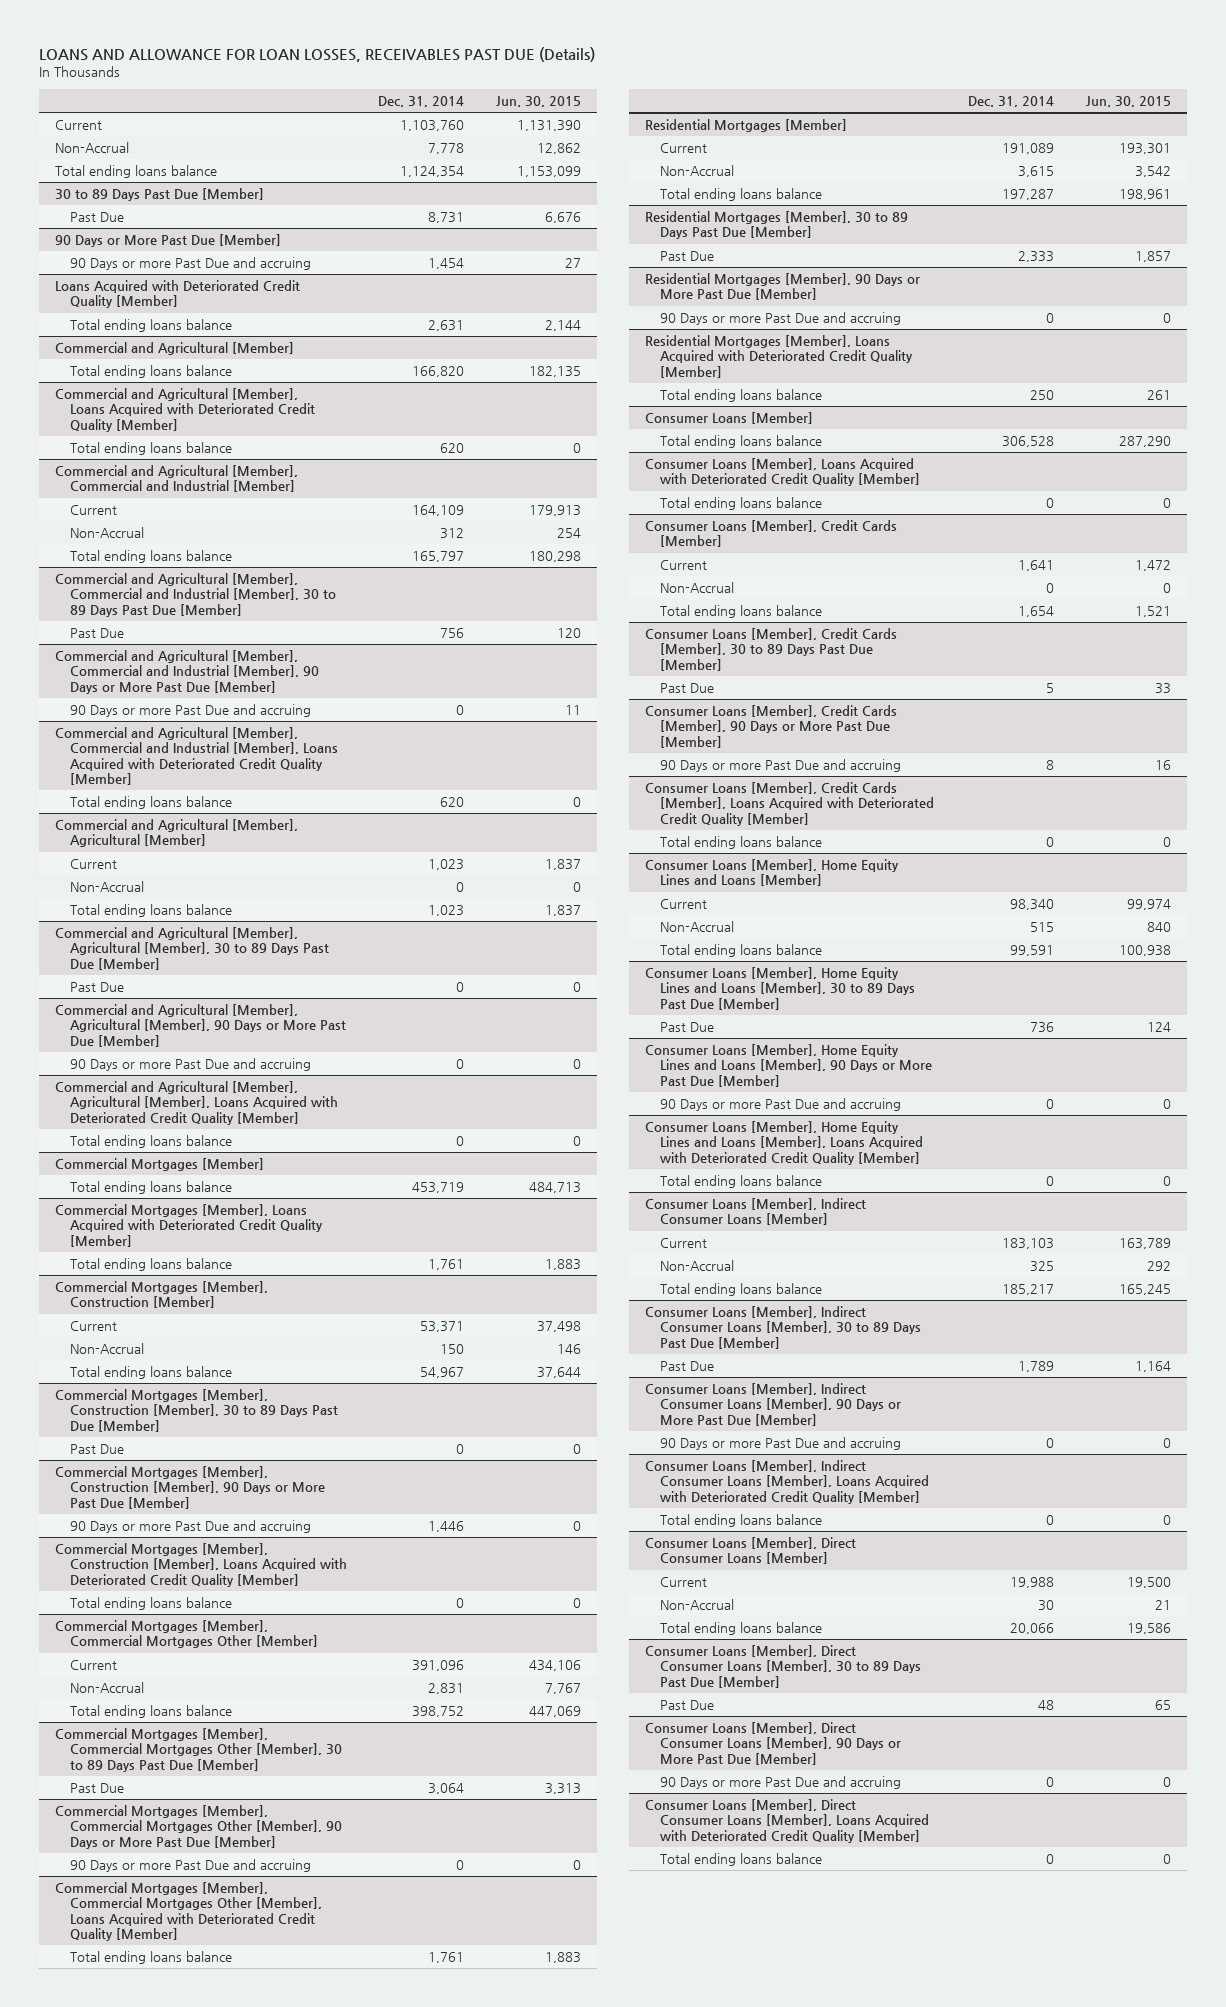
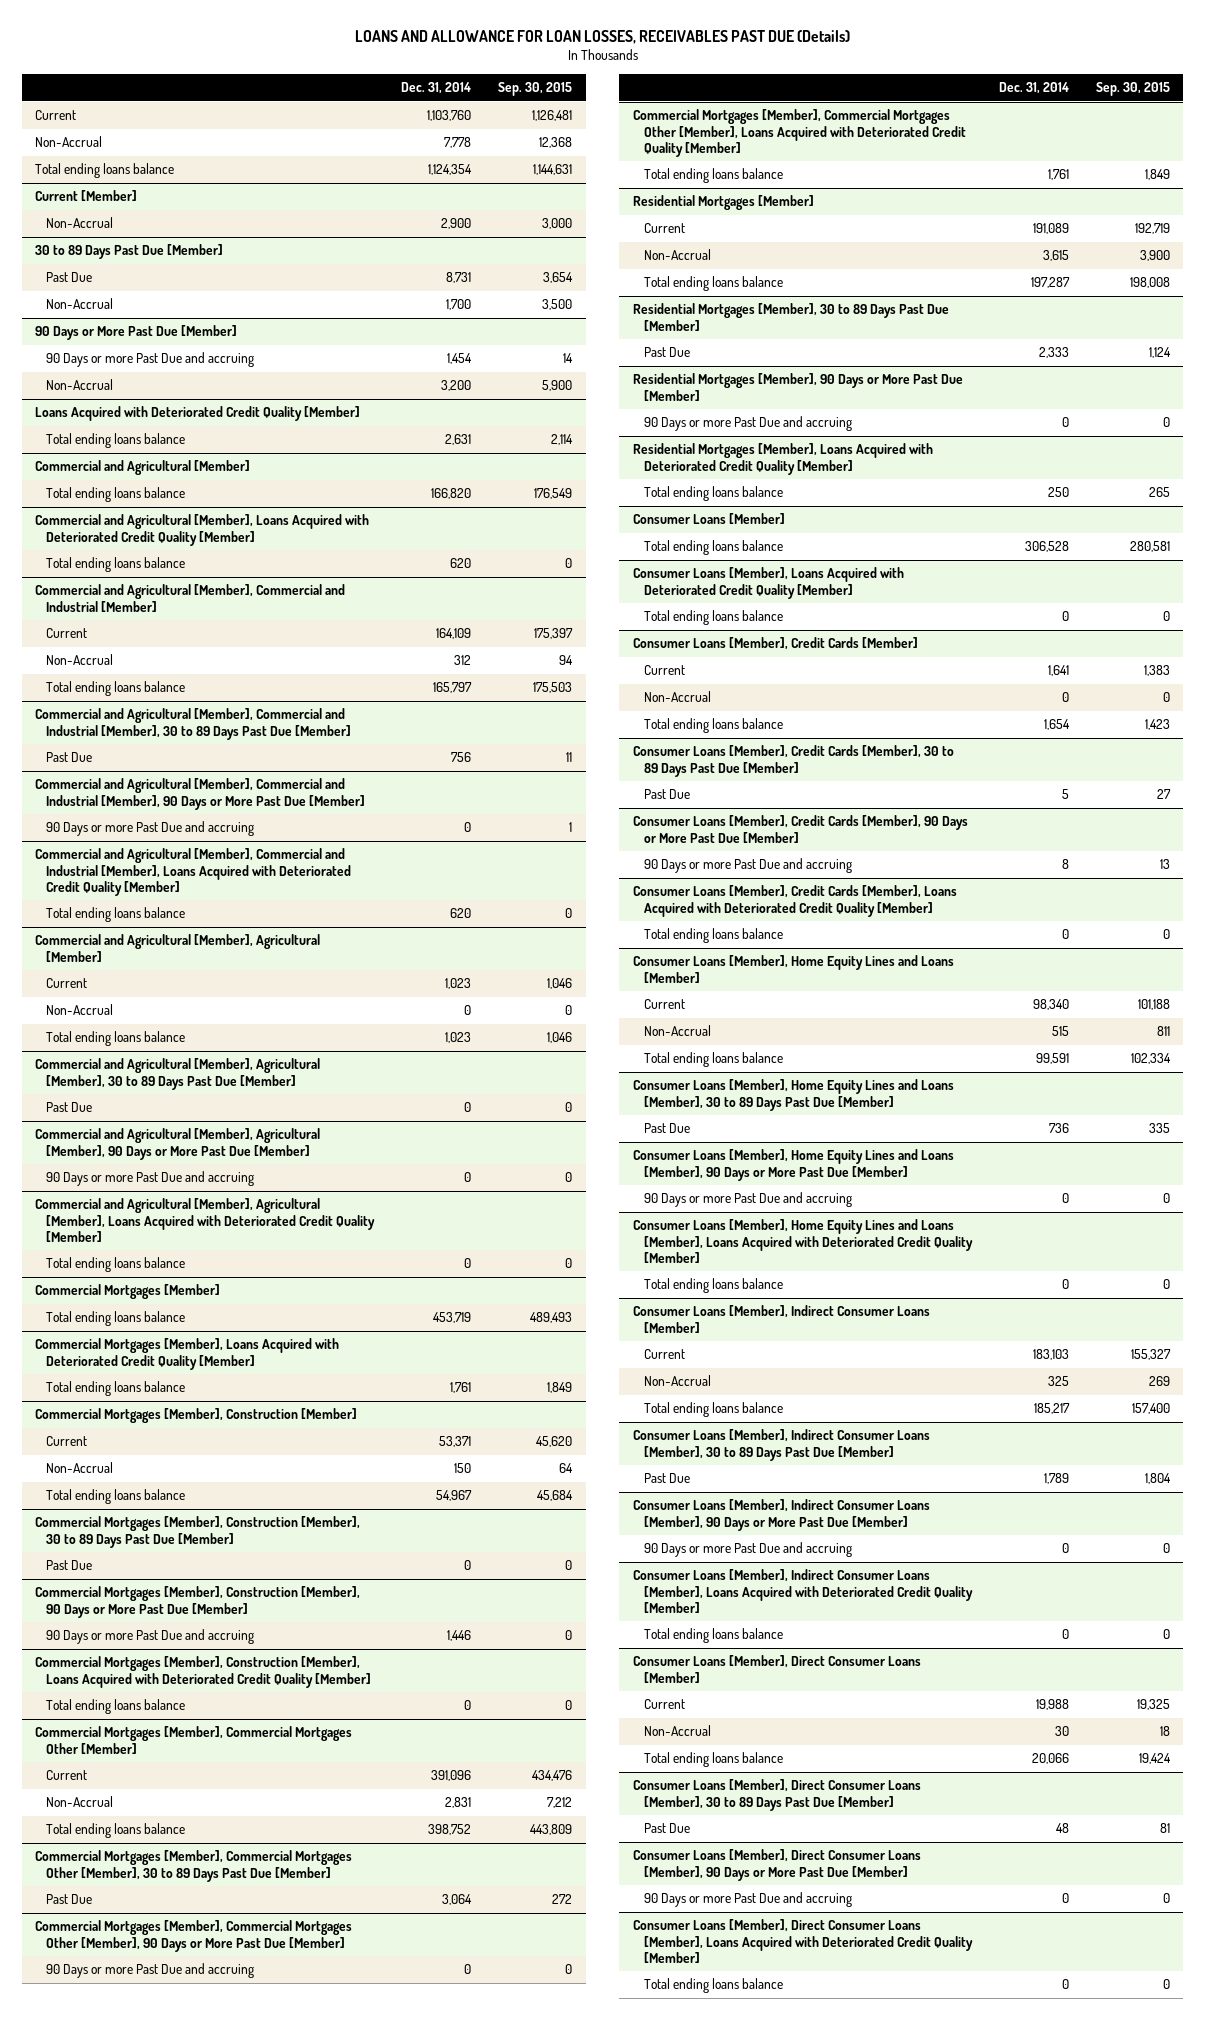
[496,95,582,107] Jun. 30, 2015 -> none
none -> [498,82,573,97] Sep. 30, 2015
none -> [35,190,138,202] Current [Member]
none -> [46,217,114,229] Non-Accrual
none -> [46,298,114,310] Non-Accrual
none -> [46,379,114,391] Non-Accrual

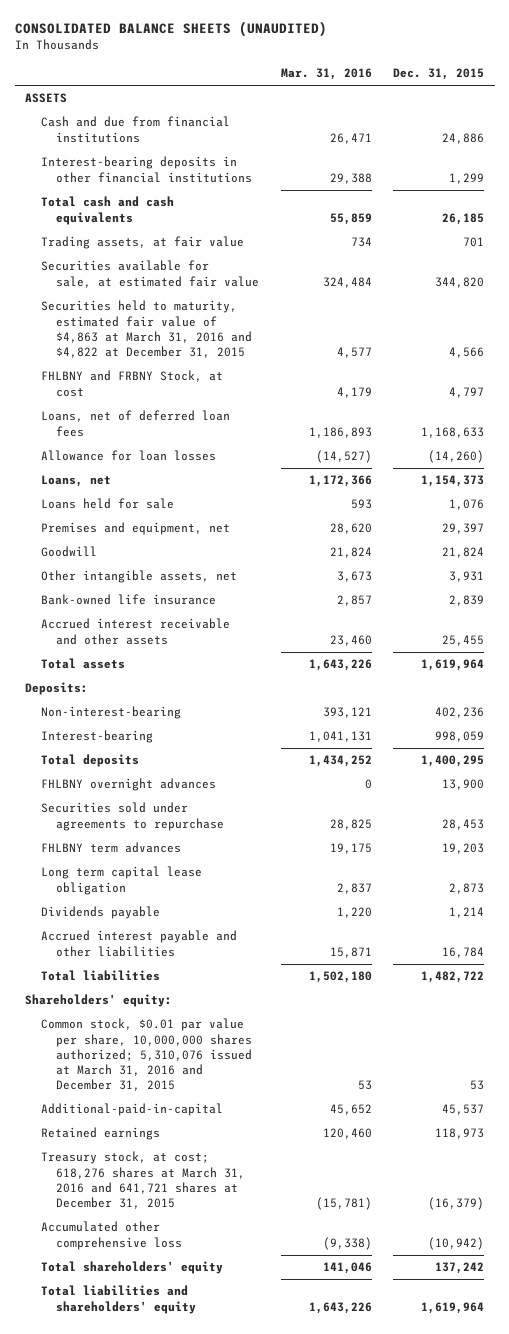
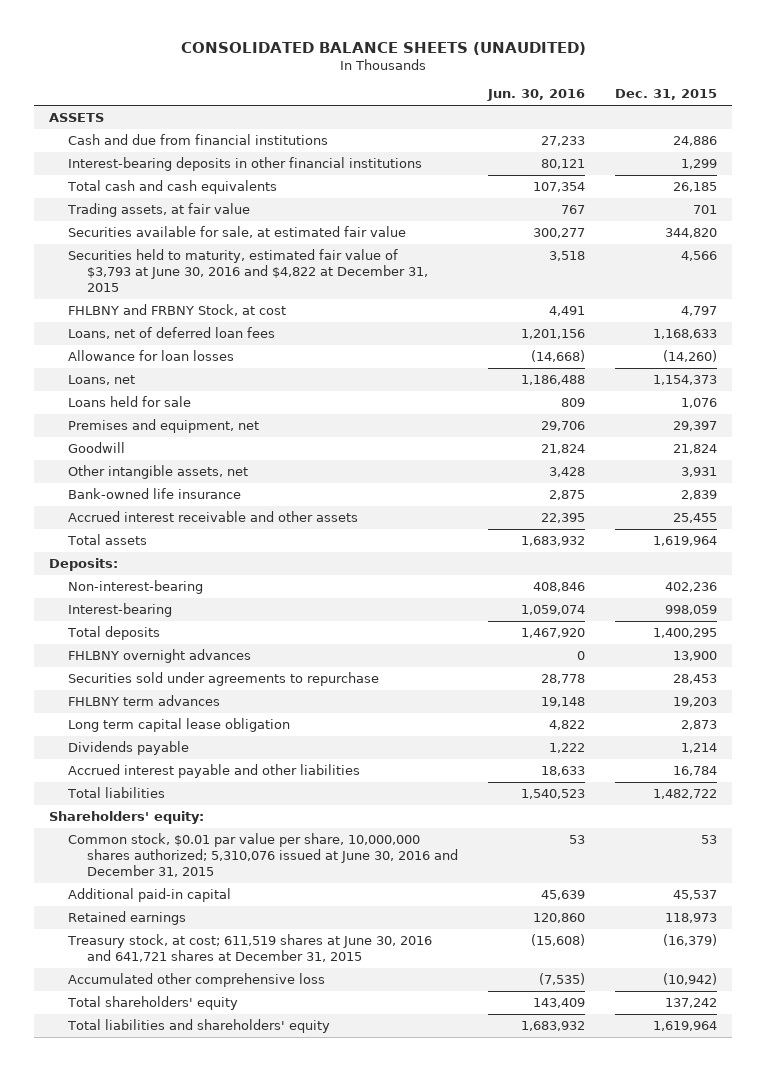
[280,68,372,81] Mar. 31, 2016 -> none
none -> [487,89,586,102] Jun. 30, 2016
[40,300,253,358] Securities held to maturity, estimated fair value of $4,863 at March 31, 2016 and $4,822 at December 31, 2015 -> [67,249,429,292] Securities held to maturity, estimated fair value of $3,793 at June 30, 2016 and $4,822 at December 31, 2015
[40,1018,253,1092] Common stock, $0.01 par value per share, 10,000,000 shares authorized; 5,310,076 issued at March 31, 2016 and December 31, 2015 -> [67,833,459,877] Common stock, $0.01 par value per share, 10,000,000 shares authorized; 5,310,076 issued at June 30, 2016 and December 31, 2015
[40,1103,223,1117] Additional-paid-in-capital -> [67,888,231,903] Additional paid-in capital
[40,1151,246,1209] Treasury stock, at cost; 618,276 shares at March 31, 2016 and 641,721 shares at December 31, 2015 -> [66,934,432,963] Treasury stock, at cost; 611,519 shares at June 30, 2016 and 641,721 shares at December 31, 2015

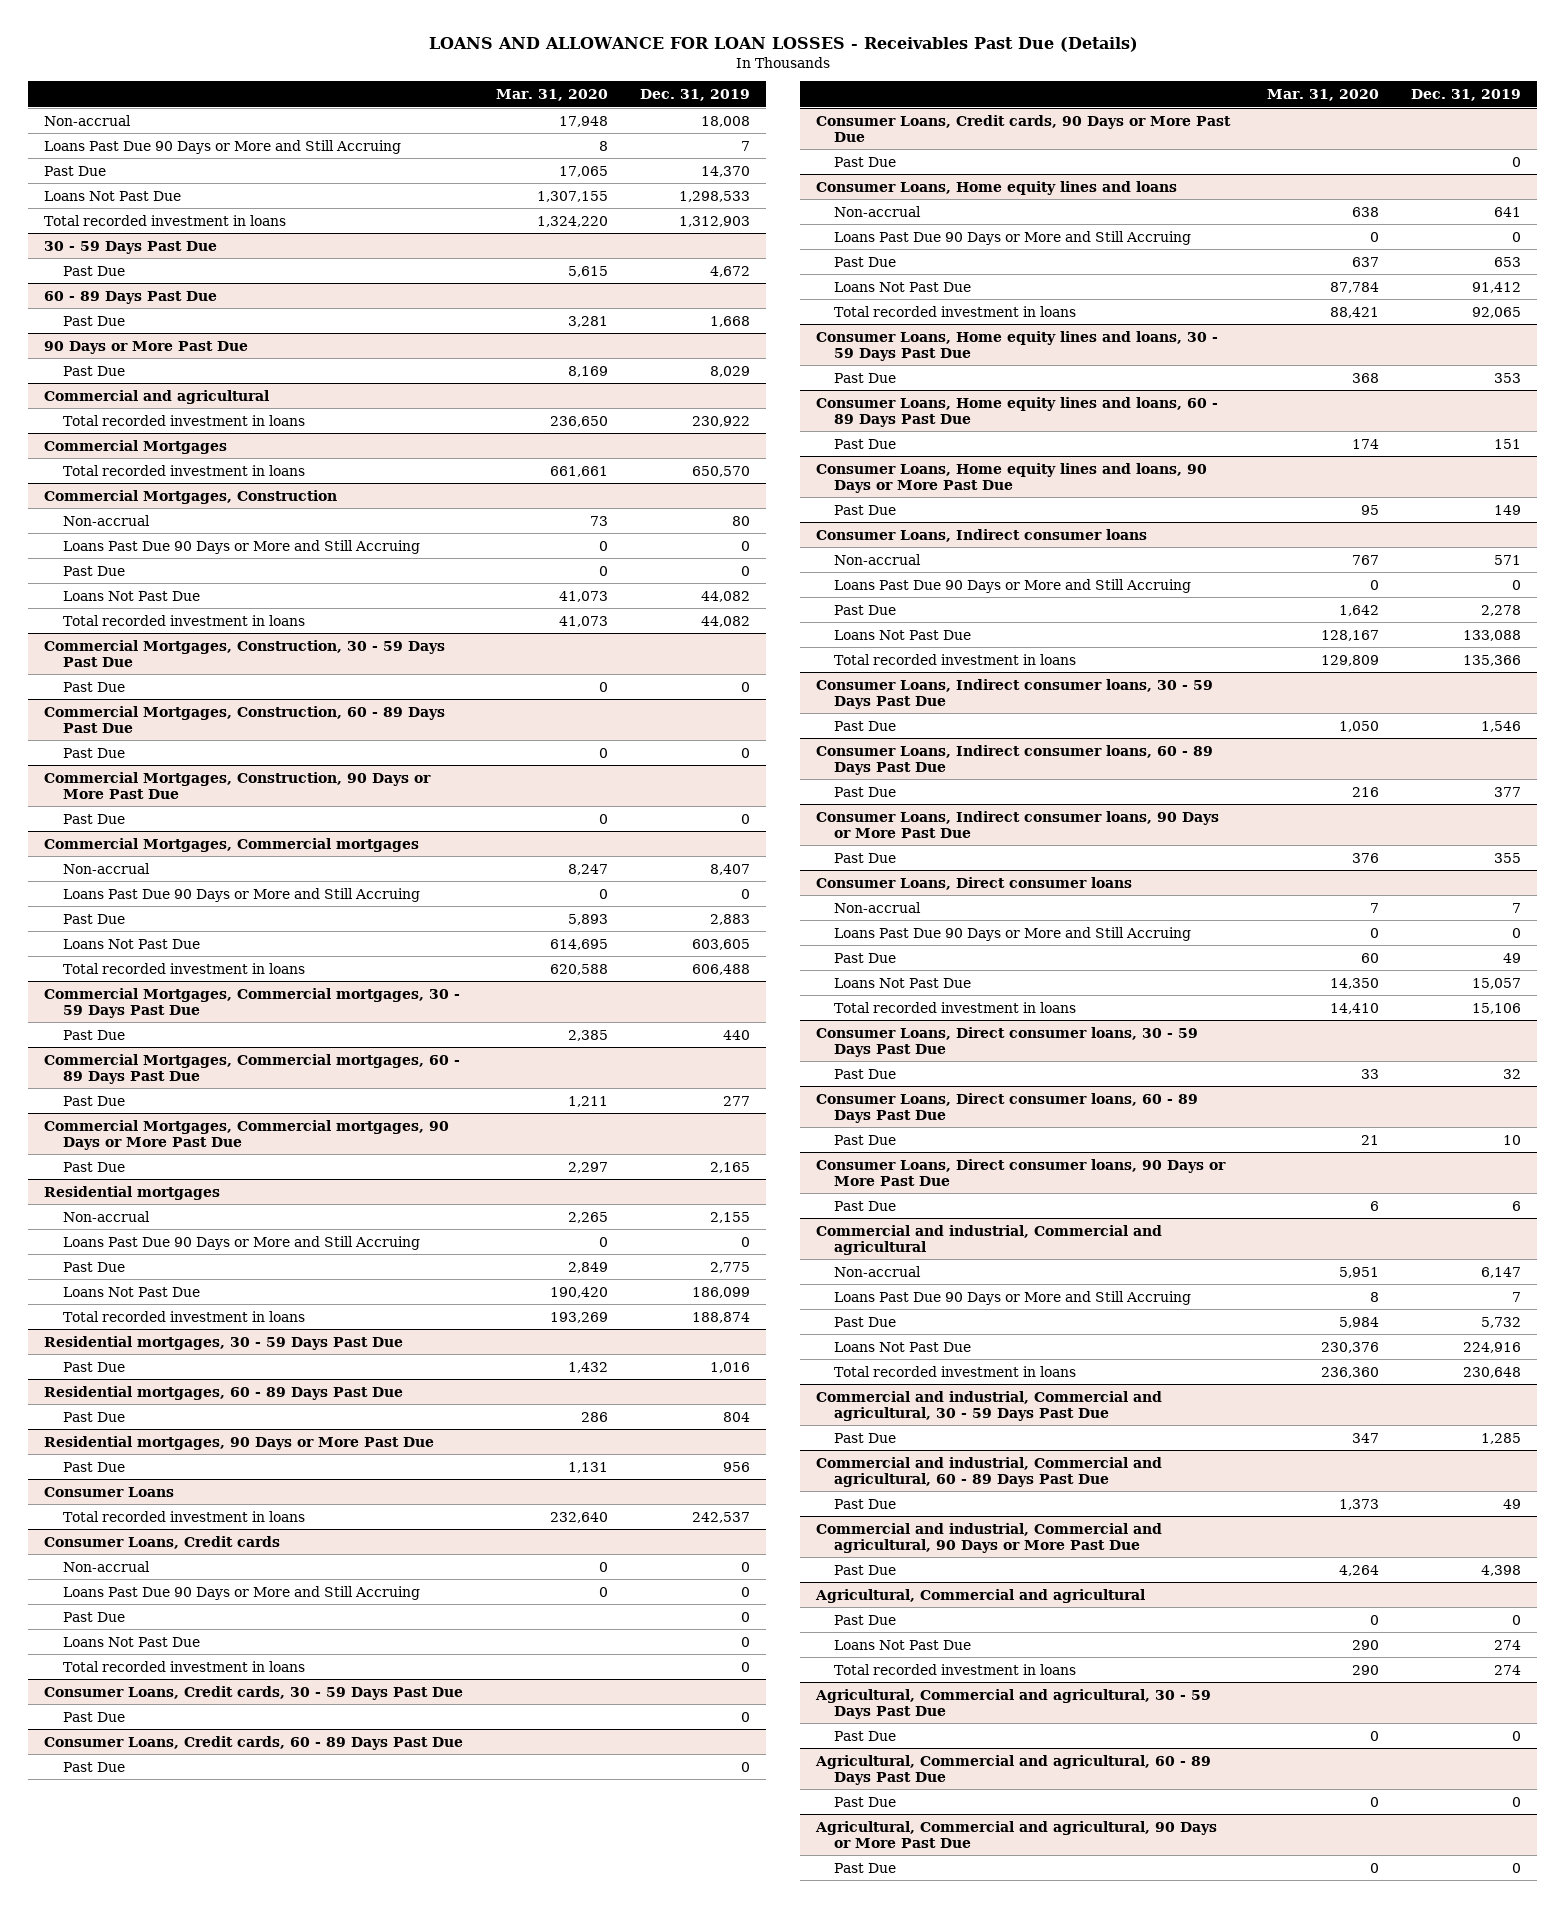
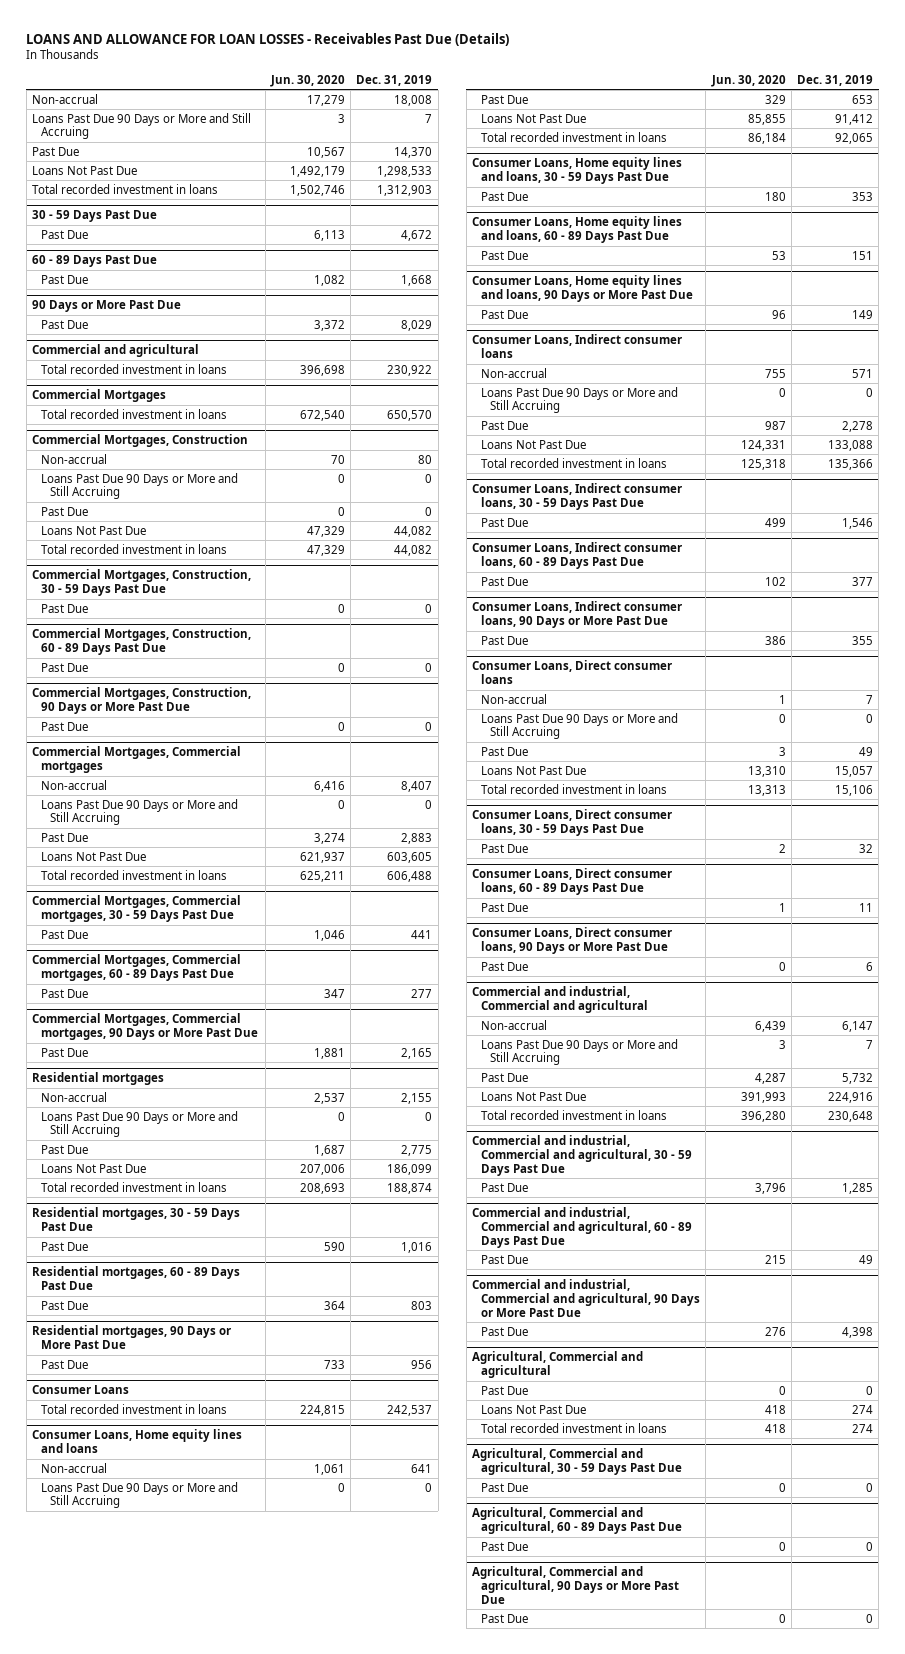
[495,88,608,101] Mar. 31, 2020 -> none
none -> [270,74,346,87] Jun. 30, 2020
[722,1029,750,1040] 440 -> [411,929,433,939] 441
[722,1411,750,1422] 804 -> [411,1300,433,1310] 803
[44,1535,281,1549] Consumer Loans, Credit cards -> none
[62,1560,150,1572] Non-accrual -> none
[62,1585,420,1600] Loans Past Due 90 Days or More and Still Accruing -> none
[62,1611,125,1622] Past Due -> none
[62,1636,200,1647] Loans Not Past Due -> none
[62,1660,305,1672] Total recorded investment in loans -> none
[44,1685,464,1700] Consumer Loans, Credit cards, 30 - 59 Days Past Due -> none
[62,1711,125,1722] Past Due -> none
[44,1735,464,1750] Consumer Loans, Credit cards, 60 - 89 Days Past Due -> none
[62,1761,125,1772] Past Due -> none
[815,114,1231,142] Consumer Loans, Credit cards, 90 Days or More Past Due -> none
[834,156,897,167] Past Due -> none
[1503,1134,1522,1145] 10 -> [858,902,873,912] 11

